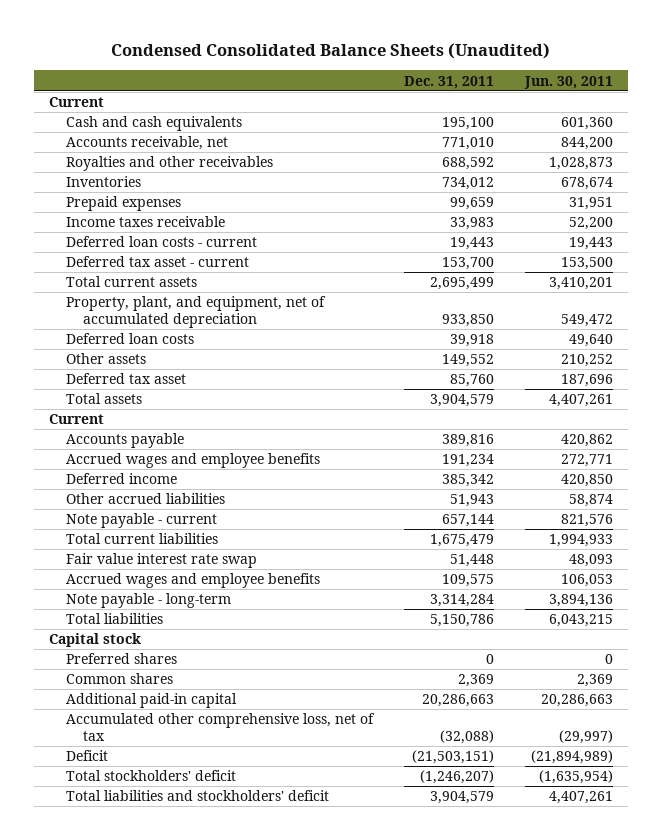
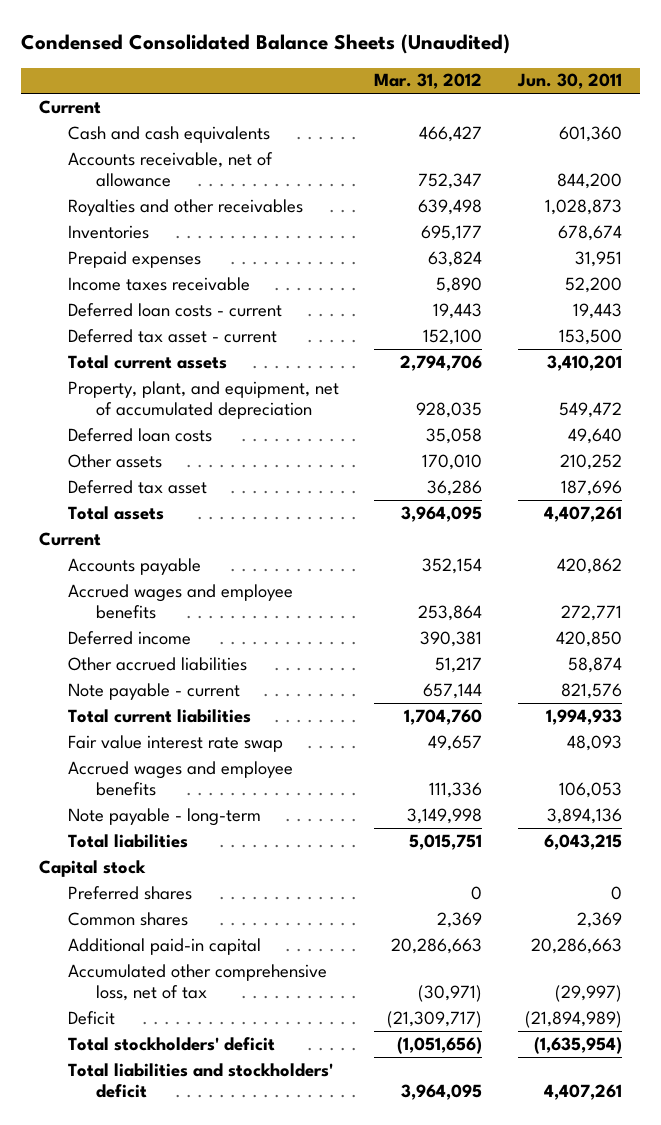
[404,75,495,89] Dec. 31, 2011 -> none
none -> [374,73,483,90] Mar. 31, 2012
[66,136,229,151] Accounts receivable, net -> [67,151,273,188] Accounts receivable, net of allowance

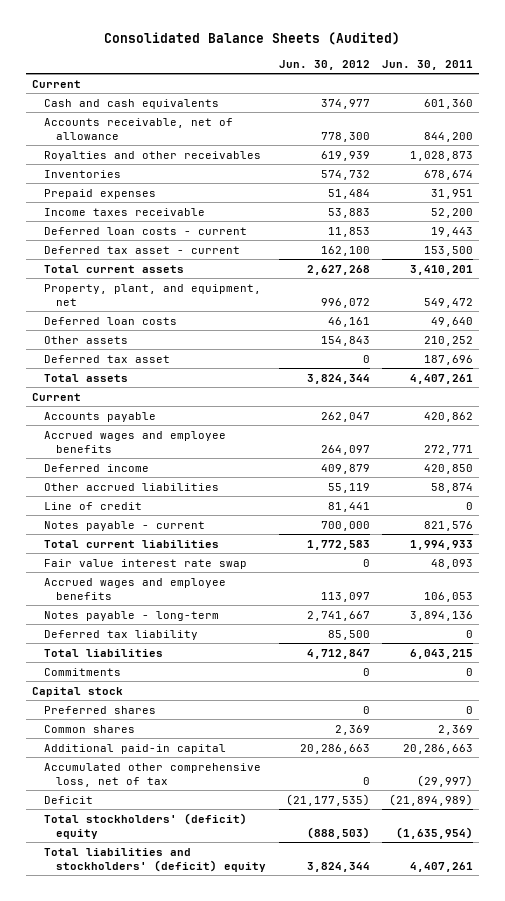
[20,34,510,55] Condensed Consolidated Balance Sheets (Unaudited) -> [104,32,401,46] Consolidated Balance Sheets (Audited)
[374,73,483,90] Mar. 31, 2012 -> none
none -> [278,59,370,70] Jun. 30, 2012
[67,380,339,420] Property, plant, and equipment, net of accumulated depreciation -> [44,283,262,306] Property, plant, and equipment, net
none -> [44,501,143,510] Line of credit
[67,682,240,700] Note payable - current -> [44,520,206,531] Notes payable - current
[67,807,261,826] Note payable - long-term -> [44,610,220,621] Notes payable - long-term
none -> [44,629,199,640] Deferred tax liability
none -> [44,667,122,676] Commitments
[67,1036,275,1051] Total stockholders' deficit -> [44,812,248,839] Total stockholders' (deficit) equity
[67,1062,333,1099] Total liabilities and stockholders' deficit -> [44,847,267,872] Total liabilities and stockholders' (deficit) equity

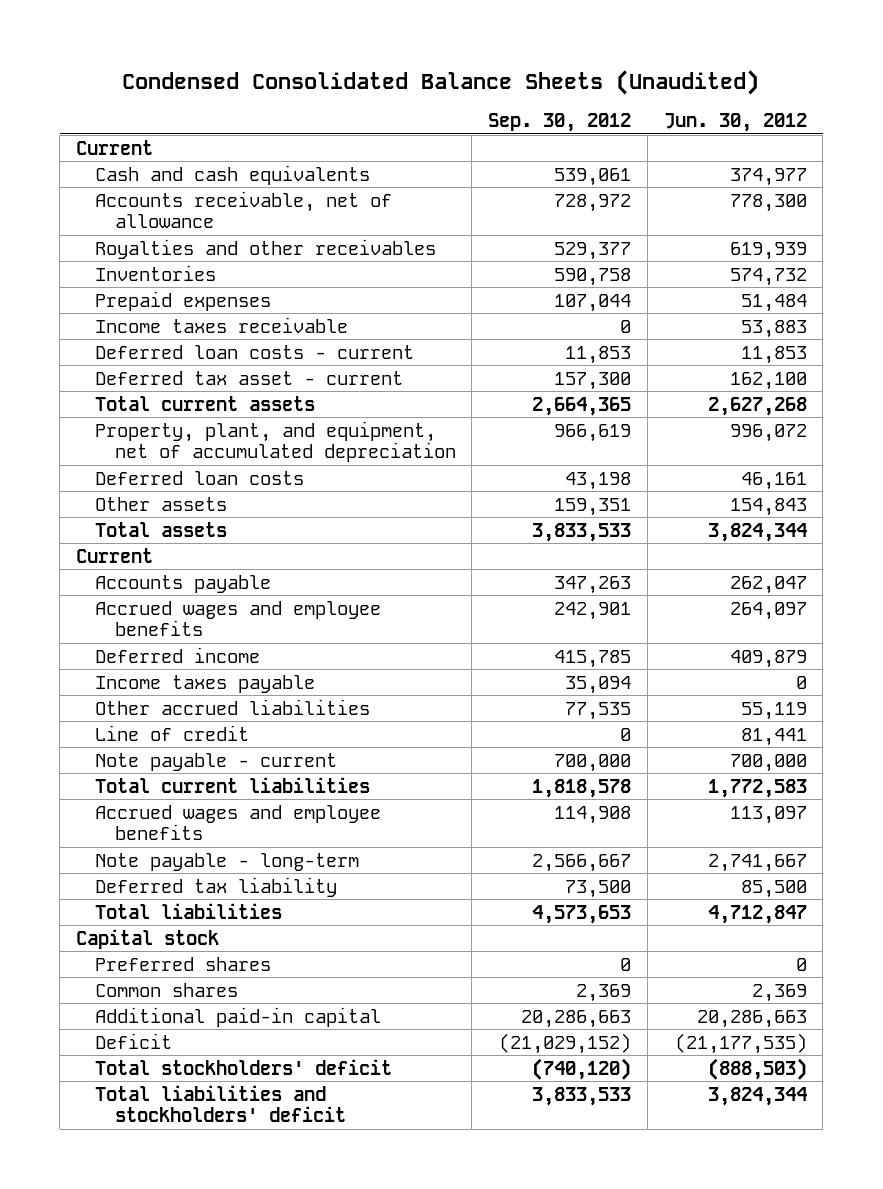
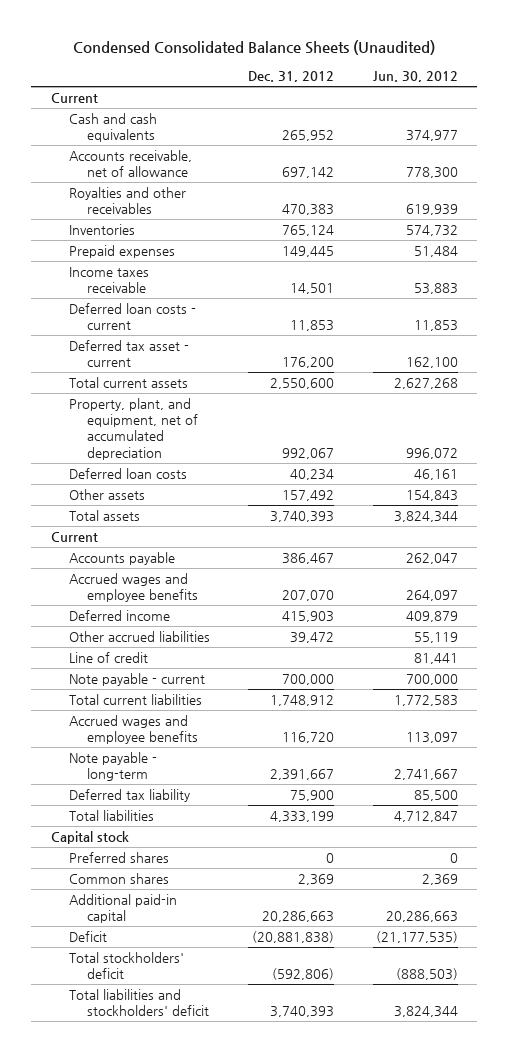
[488,113,632,133] Sep. 30, 2012 -> none
none -> [248,71,335,83] Dec. 31, 2012
[95,674,316,693] Income taxes payable -> none

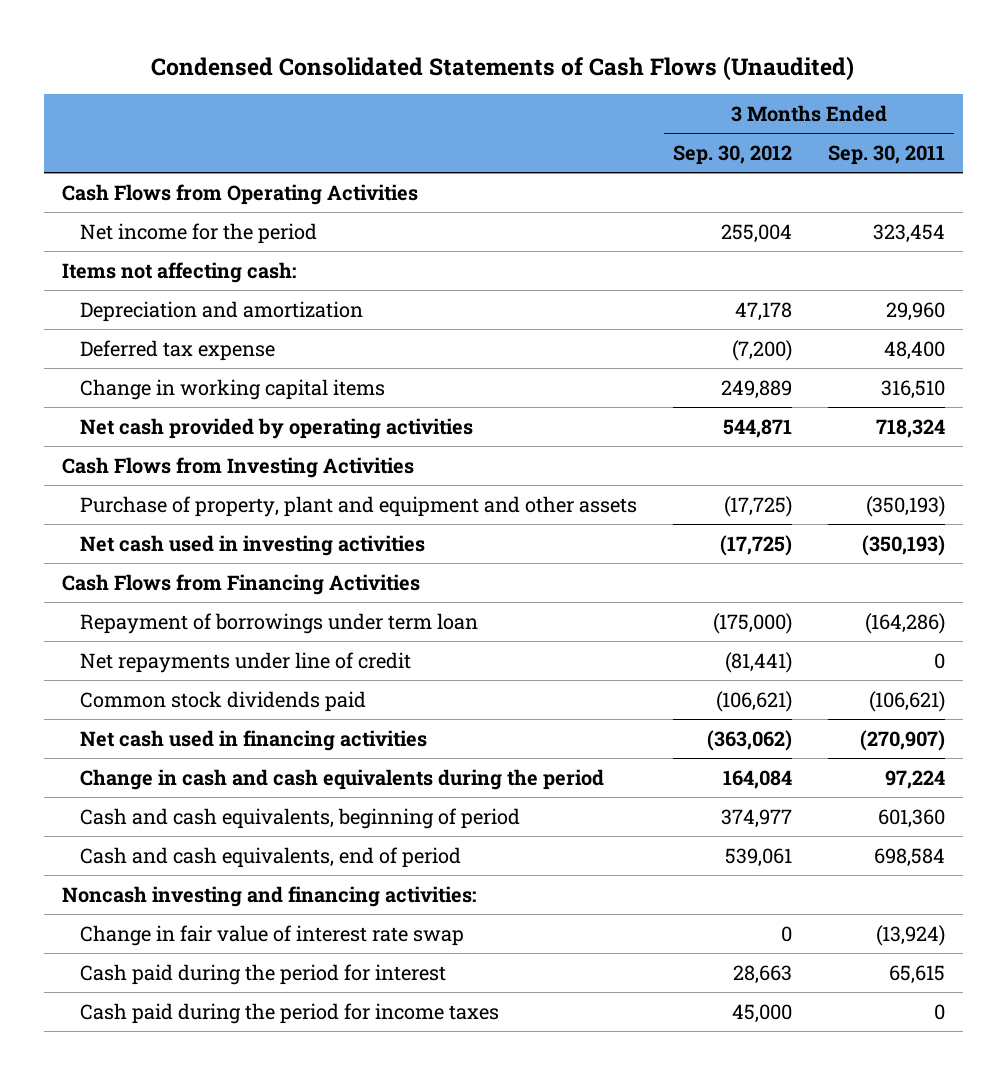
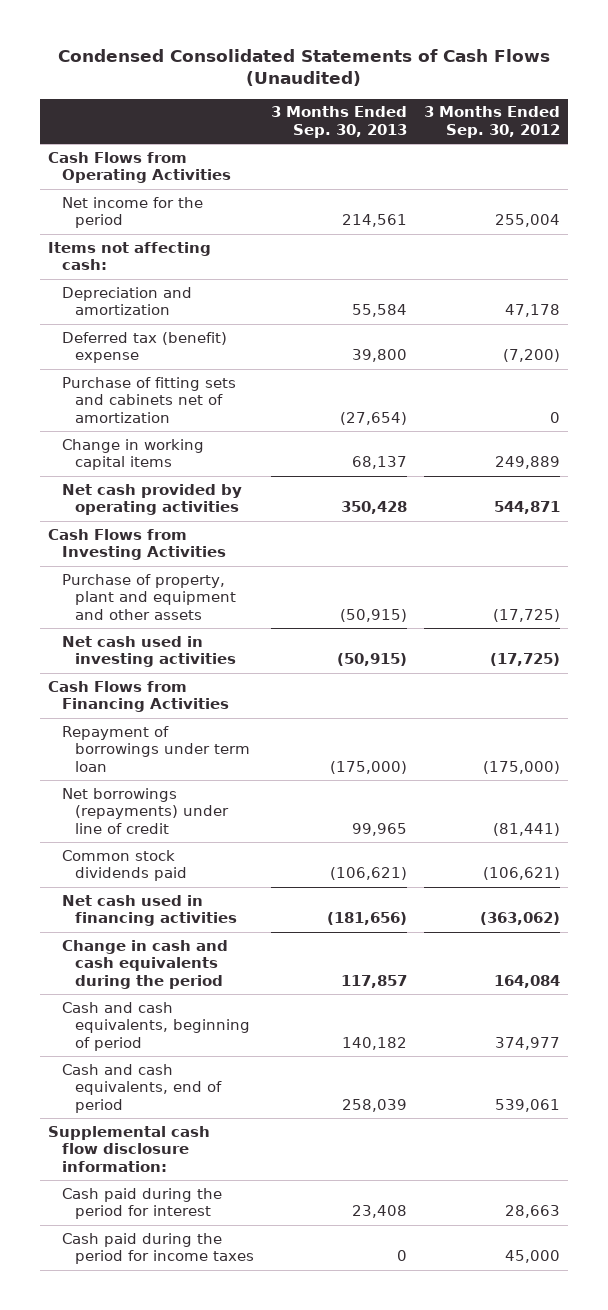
[827,145,945,166] Sep. 30, 2011 -> none
none -> [270,106,407,139] 3 Months Ended Sep. 30, 2013
[80,339,276,361] Deferred tax expense -> [61,331,227,364] Deferred tax (benefit) expense
none -> [61,376,236,423] Purchase of fitting sets and cabinets net of amortization
[80,651,412,673] Net repayments under line of credit -> [61,787,229,834] Net borrowings (repayments) under line of credit
[61,885,476,907] Noncash investing and financing activities: -> none
[80,924,465,946] Change in fair value of interest rate swap -> none
none -> [48,1125,211,1172] Supplemental cash flow disclosure information:

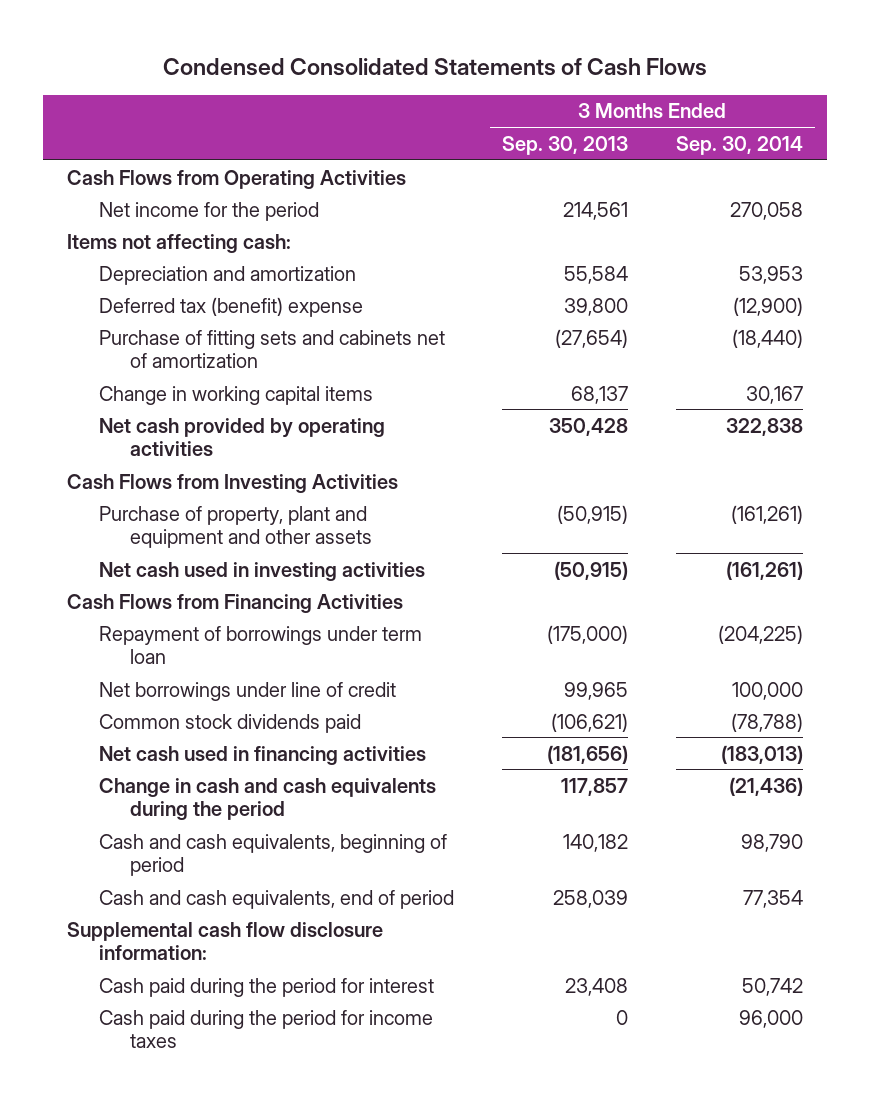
[57,49,550,87] Condensed Consolidated Statements of Cash Flows (Unaudited) -> [162,57,707,76] Condensed Consolidated Statements of Cash Flows
[423,106,560,139] 3 Months Ended Sep. 30, 2012 -> none
none -> [675,135,803,155] Sep. 30, 2014
[61,787,229,834] Net borrowings (repayments) under line of credit -> [98,681,396,701] Net borrowings under line of credit

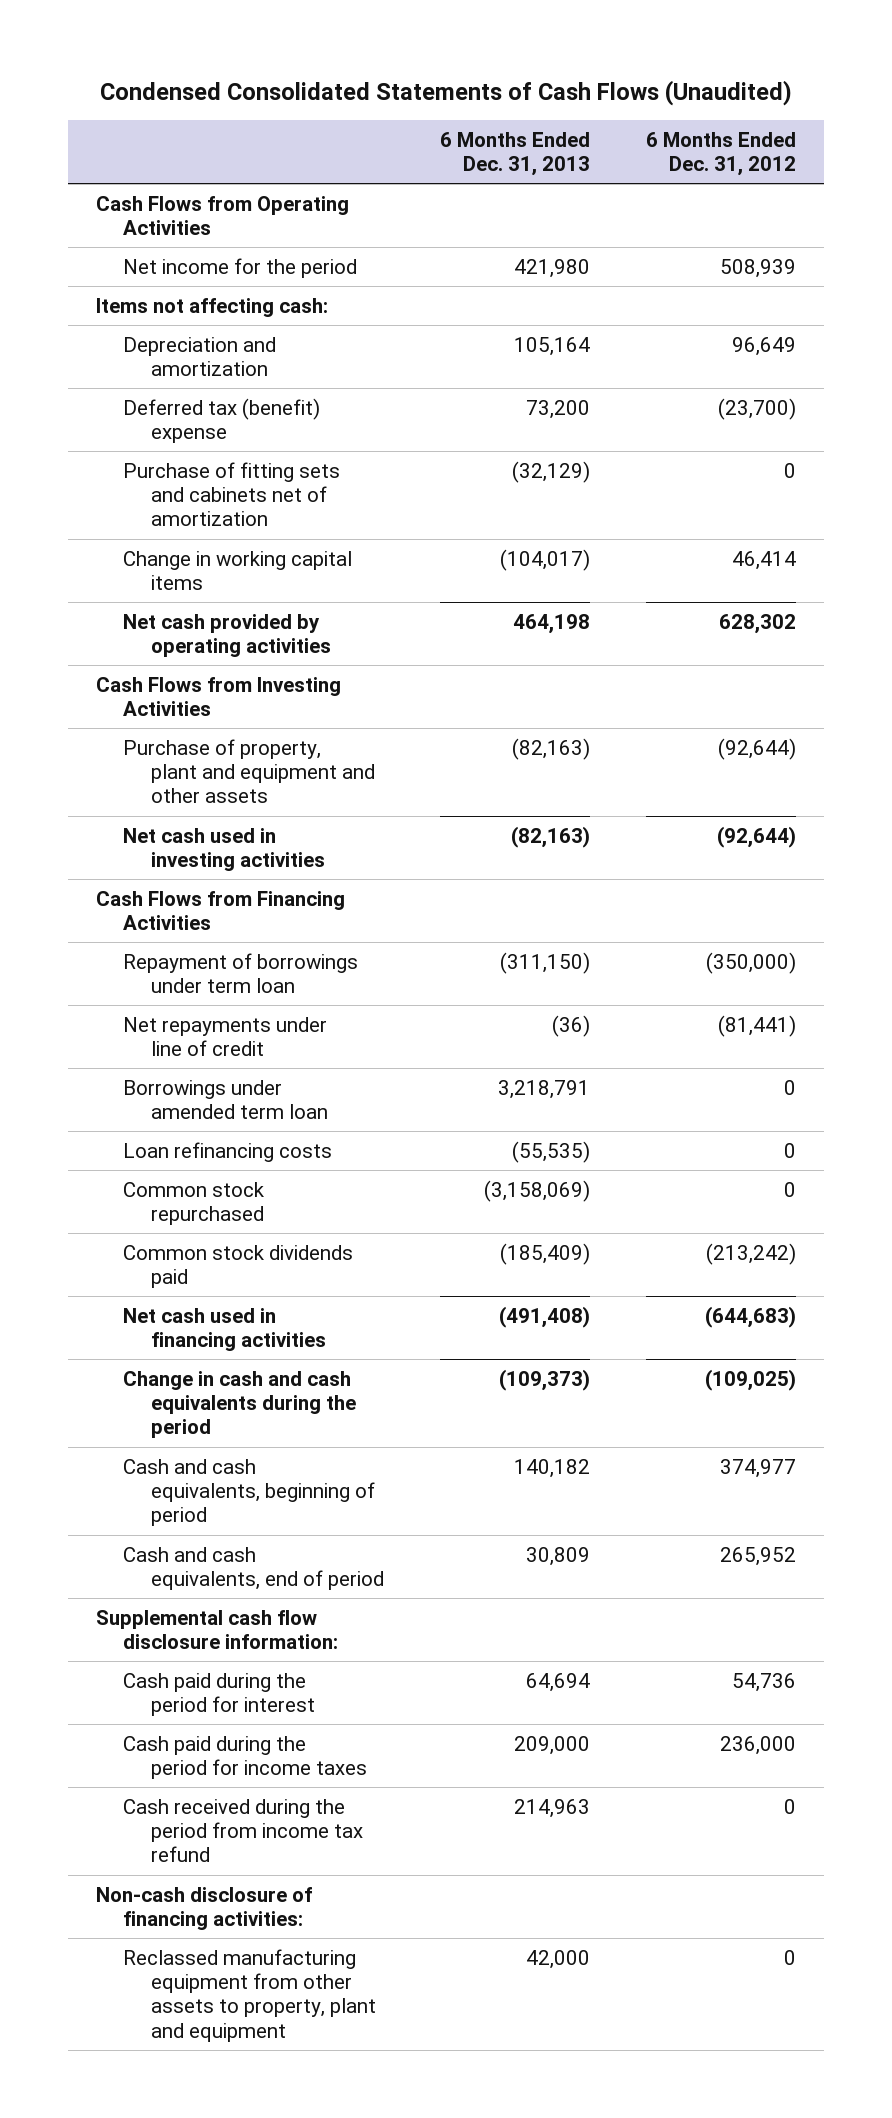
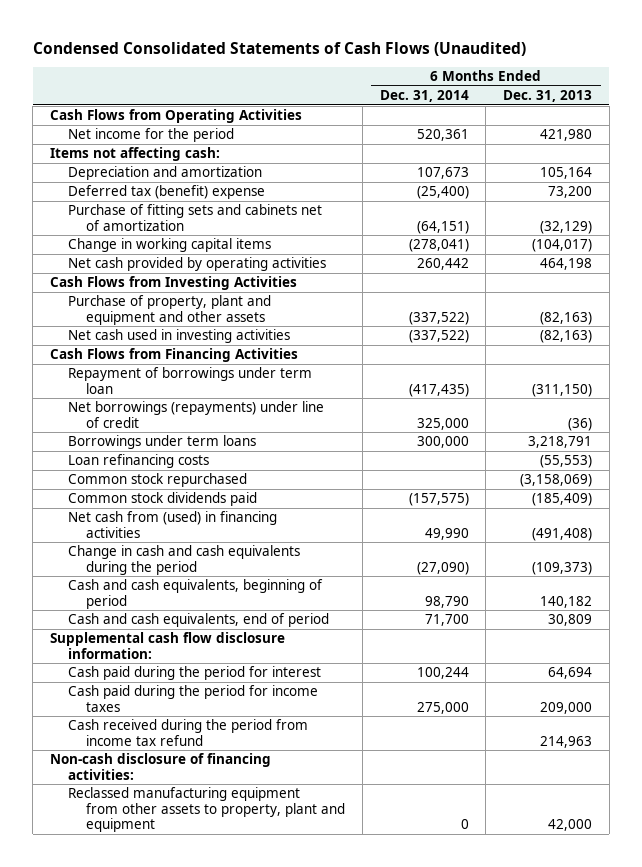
[645,131,796,177] 6 Months Ended Dec. 31, 2012 -> none
none -> [379,89,469,102] Dec. 31, 2014
[123,1016,328,1057] Net repayments under line of credit -> [68,401,325,428] Net borrowings (repayments) under line of credit
[123,1079,328,1120] Borrowings under amended term loan -> [68,435,257,450] Borrowings under term loans
[511,1140,590,1163] (55,535) -> [539,455,592,469] (55,553)
[123,1307,326,1352] Net cash used in financing activities -> [68,511,278,538] Net cash from (used) in financing activities

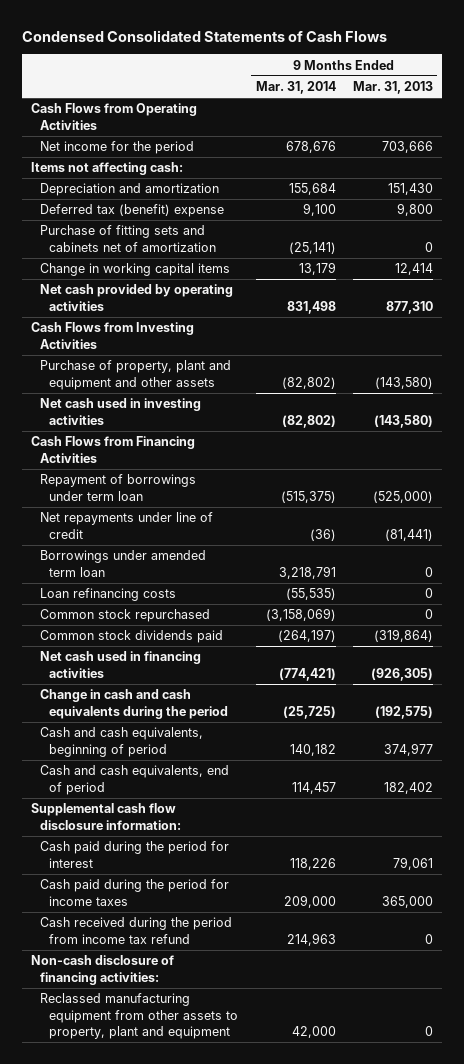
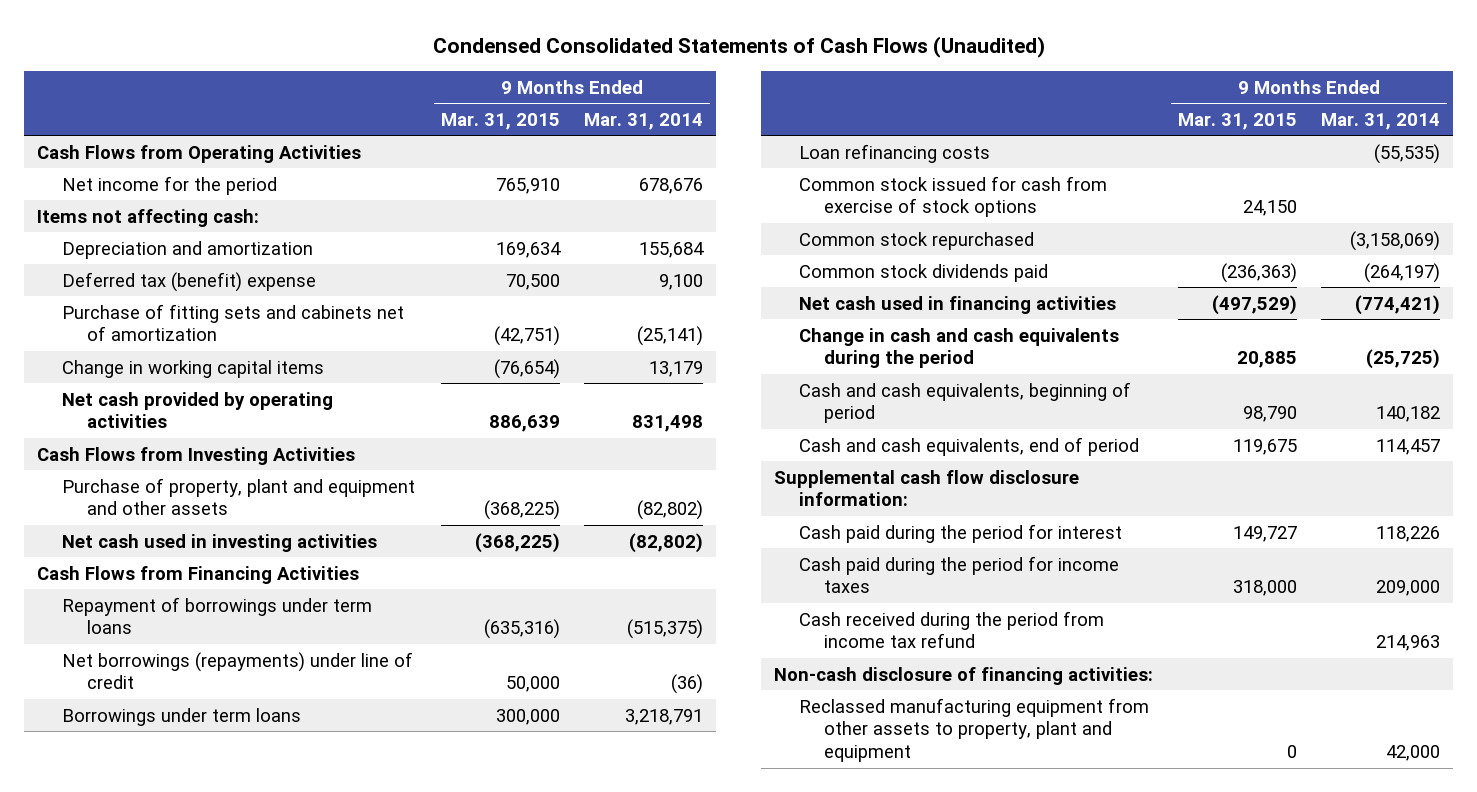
[21,29,387,42] Condensed Consolidated Statements of Cash Flows -> [432,35,1045,58] Condensed Consolidated Statements of Cash Flows (Unaudited)
[353,81,434,95] Mar. 31, 2013 -> none
none -> [440,112,560,130] Mar. 31, 2015
[39,474,196,501] Repayment of borrowings under term loan -> [61,596,372,635] Repayment of borrowings under term loans
[39,512,213,539] Net repayments under line of credit -> [61,651,413,690] Net borrowings (repayments) under line of credit
[39,550,206,577] Borrowings under amended term loan -> [61,707,301,726] Borrowings under term loans
none -> [798,175,1107,218] Common stock issued for cash from exercise of stock options

